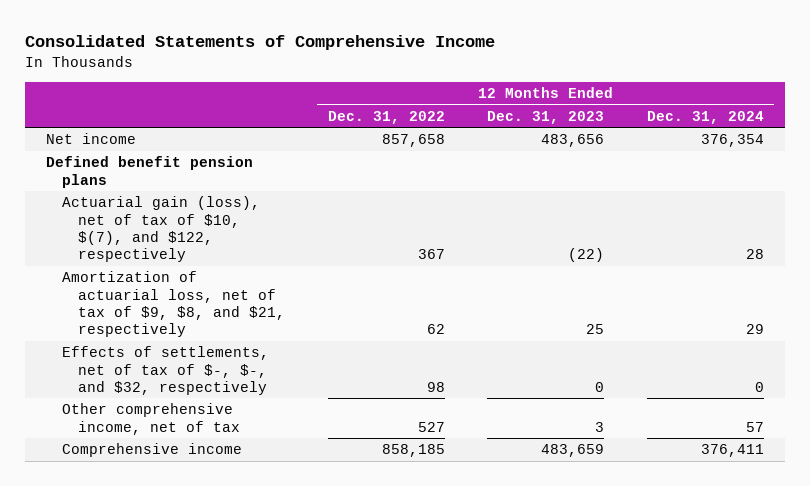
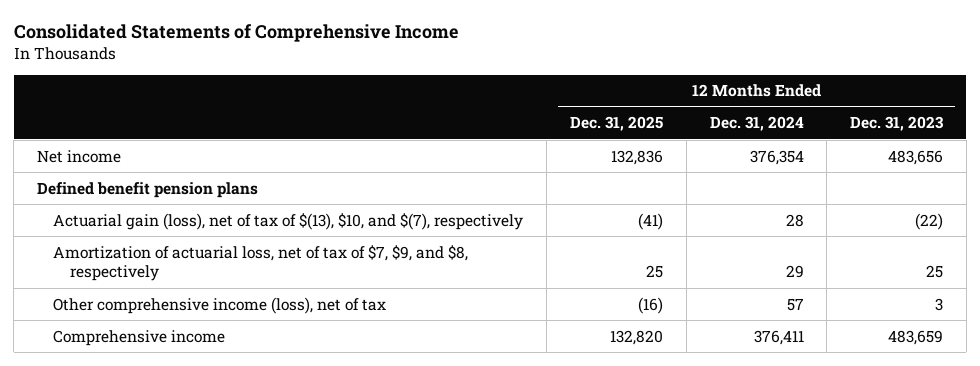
[327,110,445,124] Dec. 31, 2022 -> none
none -> [569,116,663,132] Dec. 31, 2025
[62,346,270,395] Effects of settlements, net of tax of $-, $-, and $32, respectively -> none
[62,196,261,263] Actuarial gain (loss), net of tax of $10, $(7), and $122, respectively -> [53,212,524,230] Actuarial gain (loss), net of tax of $(13), $10, and $(7), respectively
[62,271,286,338] Amortization of actuarial loss, net of tax of $9, $8, and $21, respectively -> [53,244,469,282] Amortization of actuarial loss, net of tax of $7, $9, and $8, respectively
[62,403,241,435] Other comprehensive income, net of tax -> [53,296,387,314] Other comprehensive income (loss), net of tax

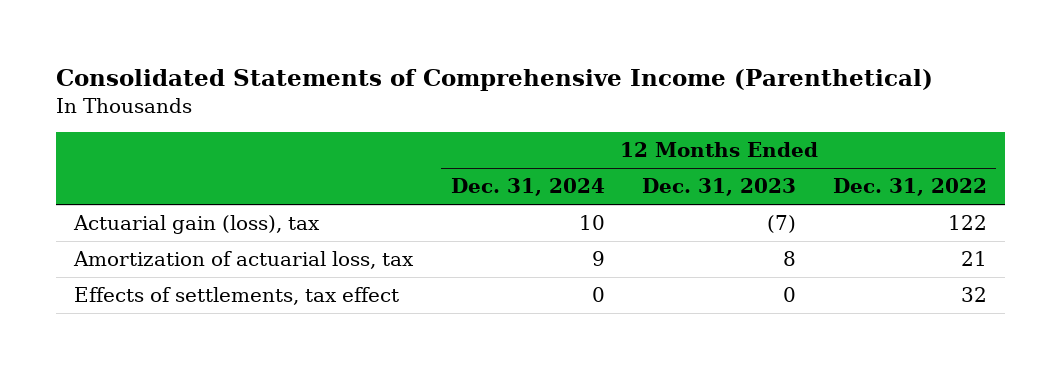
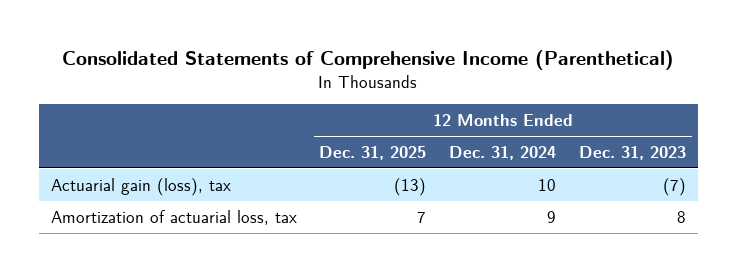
[832,178,987,197] Dec. 31, 2022 -> none
none -> [319,145,427,160] Dec. 31, 2025
[74,287,400,306] Effects of settlements, tax effect -> none

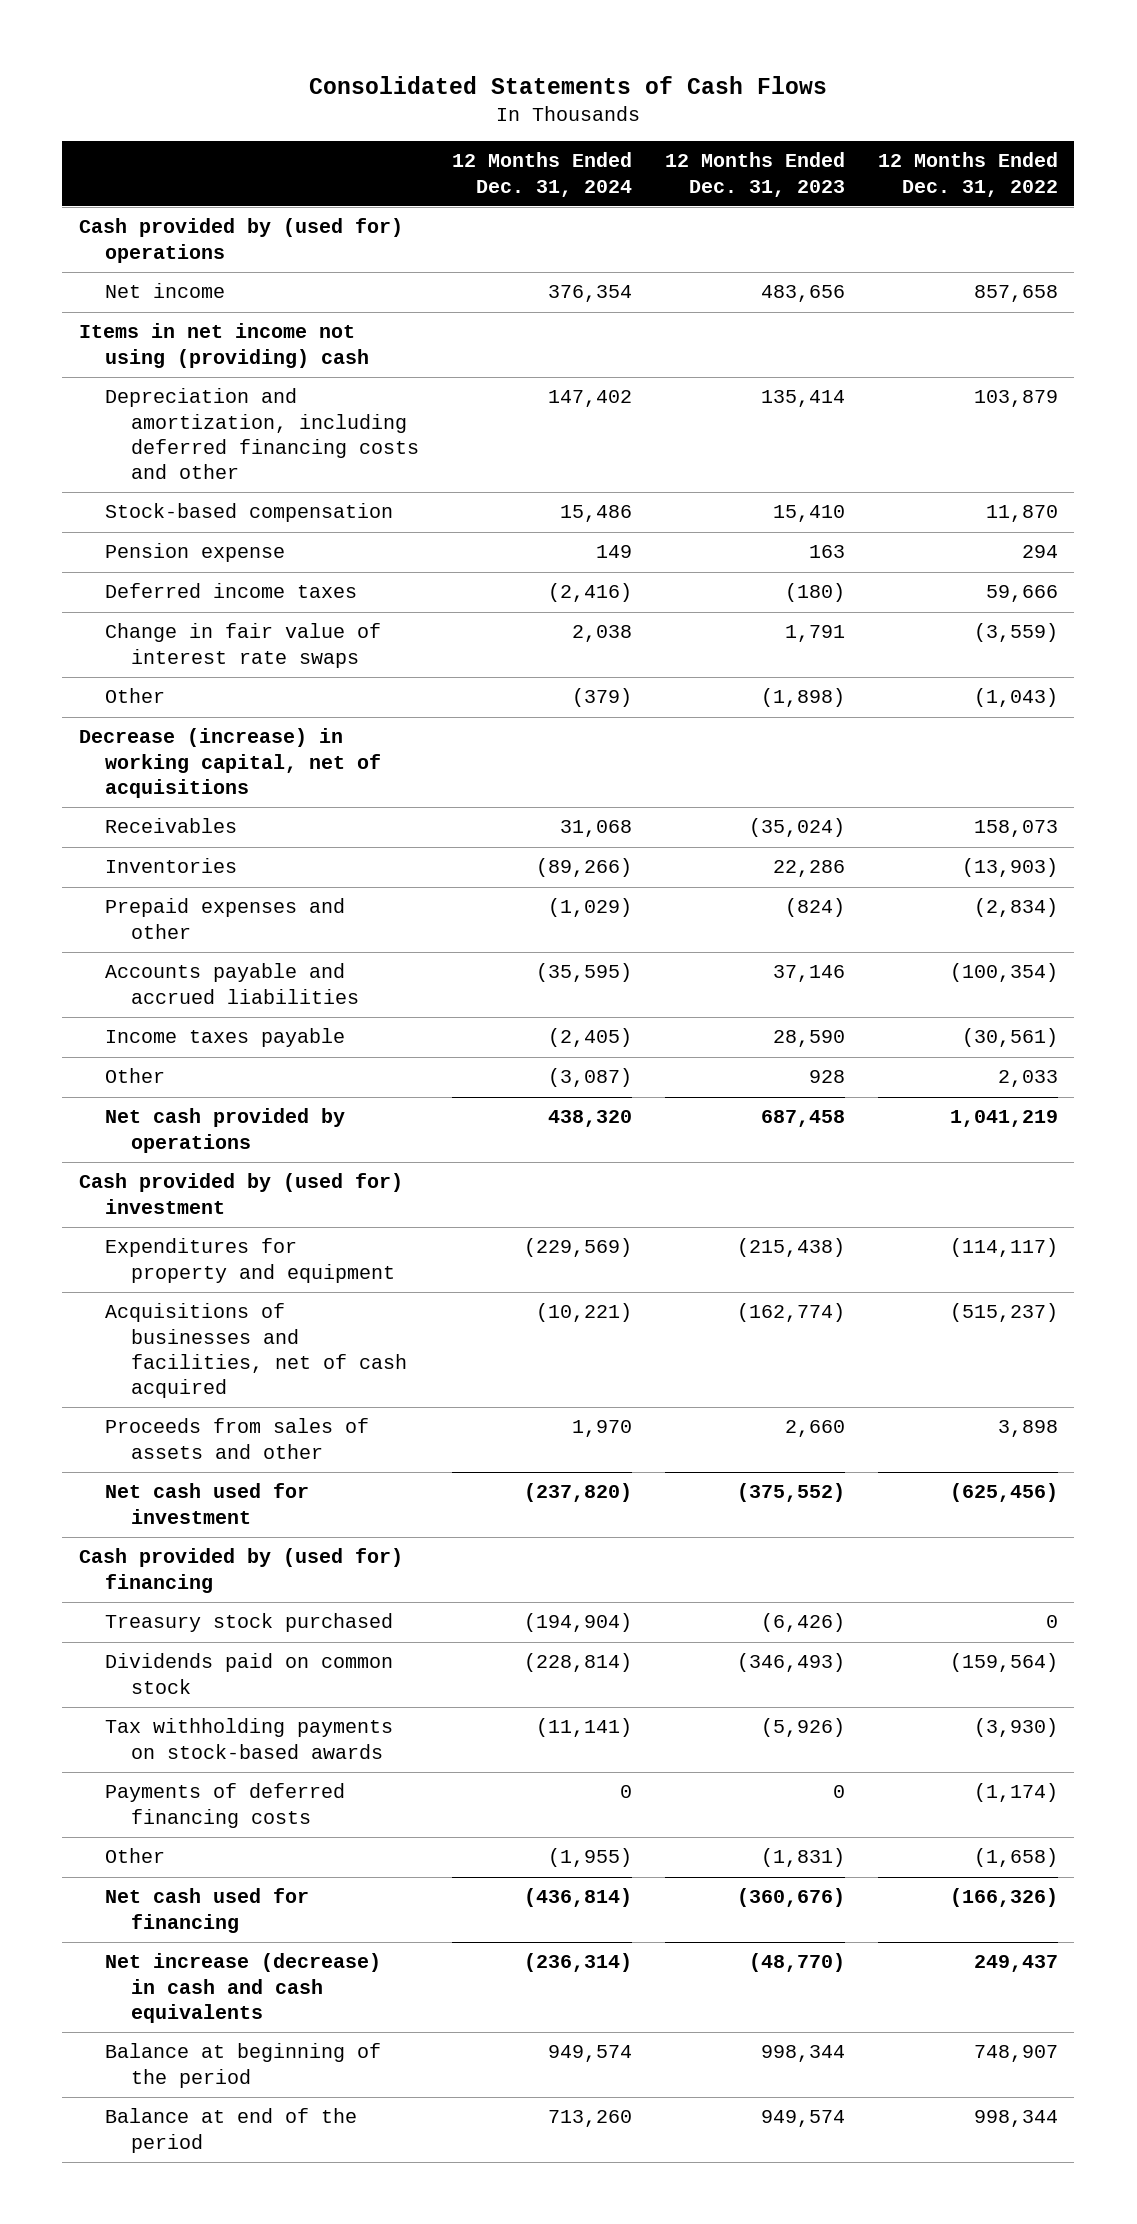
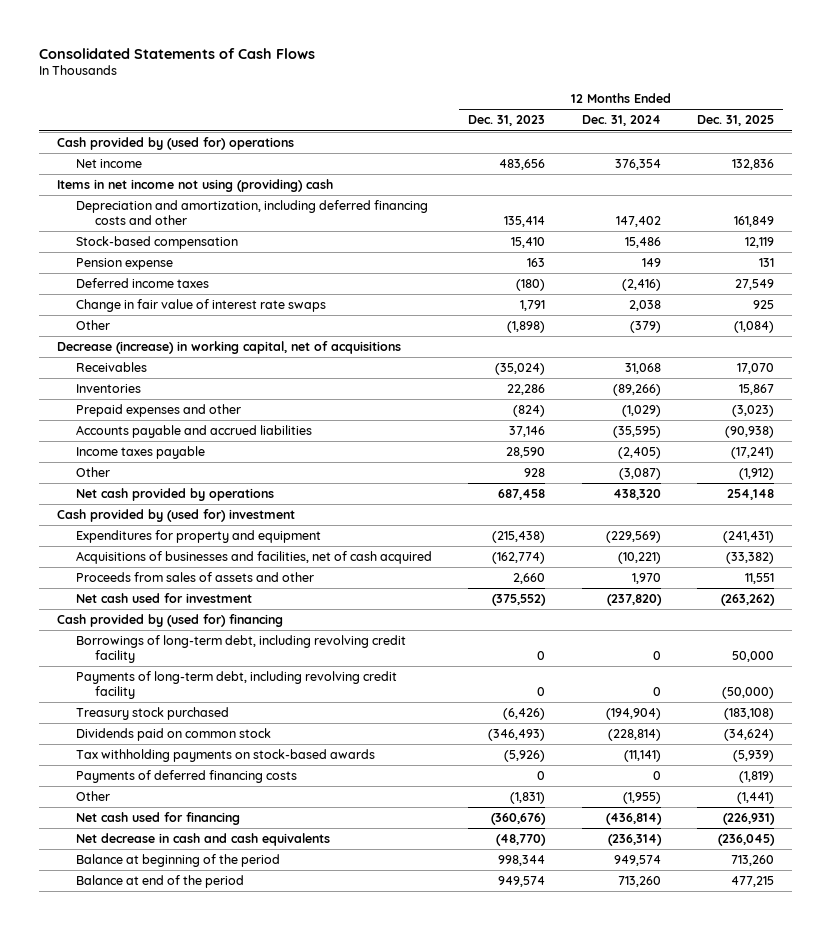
[877,152,1058,197] 12 Months Ended Dec. 31, 2022 -> none
none -> [696,115,774,127] Dec. 31, 2025
none -> [76,635,407,663] Borrowings of long-term debt, including revolving credit facility
none -> [76,671,398,699] Payments of long-term debt, including revolving credit facility
[104,1953,381,2024] Net increase (decrease) in cash and cash equivalents -> [76,833,331,847] Net decrease in cash and cash equivalents

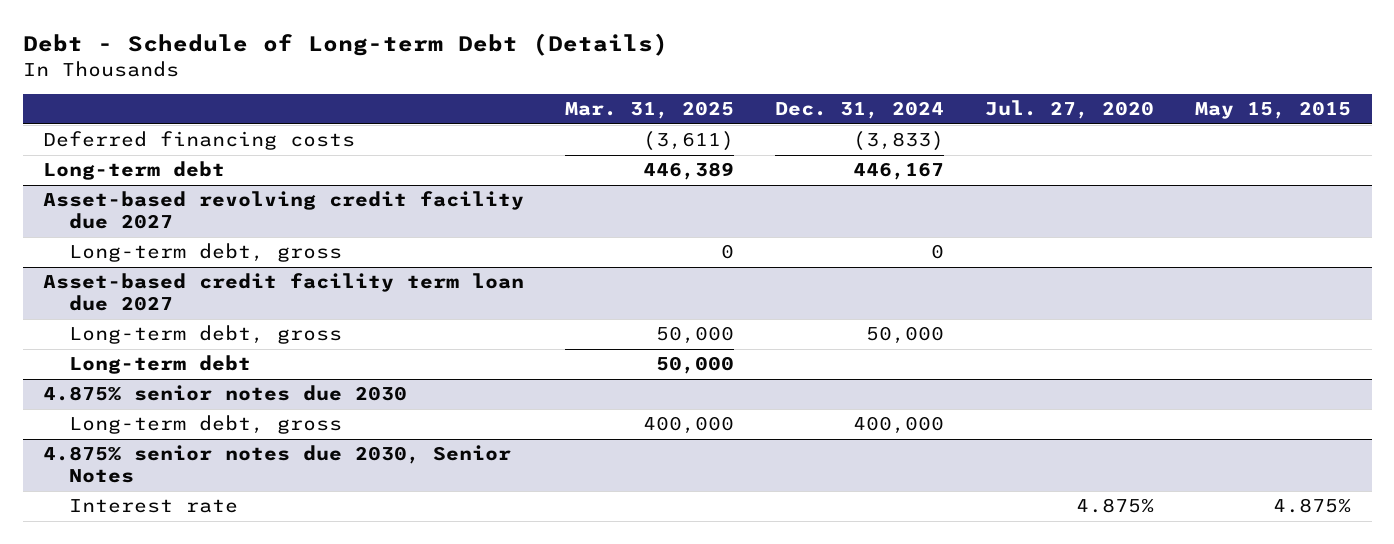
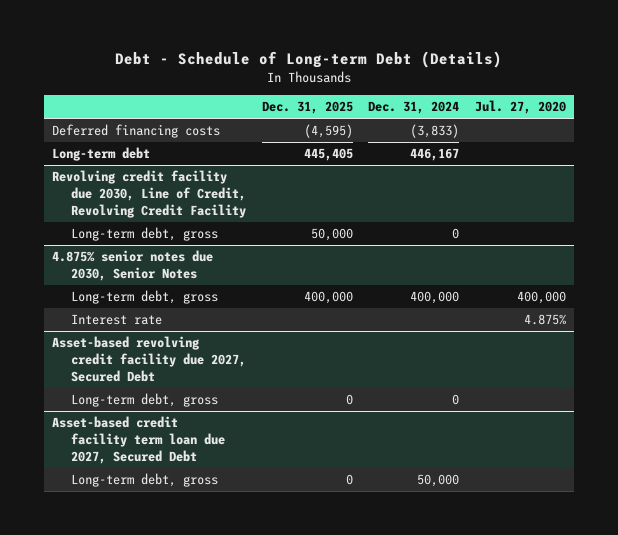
[565,101,735,120] Mar. 31, 2025 -> none
[1195,101,1352,120] May 15, 2015 -> none
none -> [261,101,353,115] Dec. 31, 2025
[43,191,525,230] Asset-based revolving credit facility due 2027 -> none
none -> [52,170,246,218] Revolving credit facility due 2030, Line of Credit, Revolving Credit Facility
[43,273,525,312] Asset-based credit facility term loan due 2027 -> none
[68,325,342,345] Long-term debt, gross -> none
[68,355,251,375] Long-term debt -> none
[43,385,408,402] 4.875% senior notes due 2030 -> none
[68,415,342,435] Long-term debt, gross -> none
none -> [70,290,218,305] Long-term debt, gross
none -> [52,336,246,382] Asset-based revolving credit facility due 2027, Secured Debt
none -> [70,393,218,408] Long-term debt, gross
none -> [52,416,225,464] Asset-based credit facility term loan due 2027, Secured Debt
none -> [70,473,218,488] Long-term debt, gross

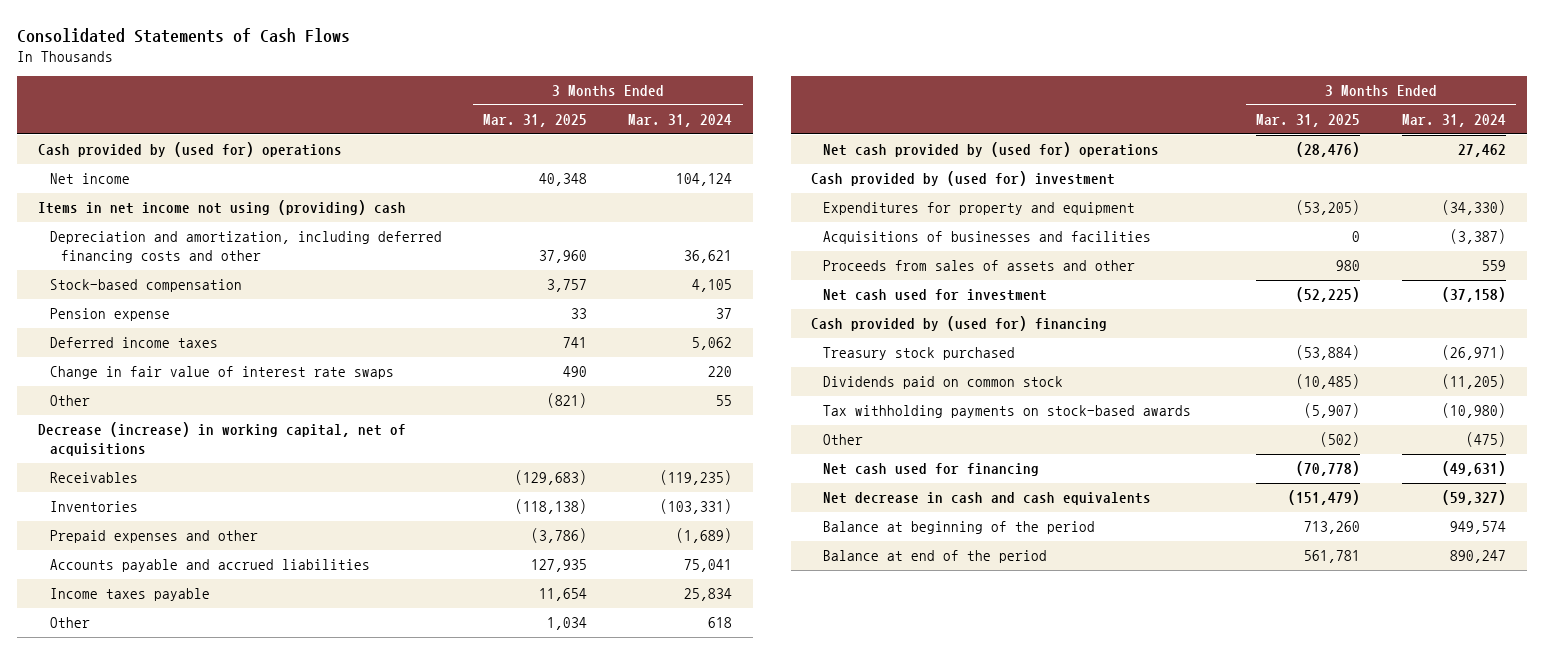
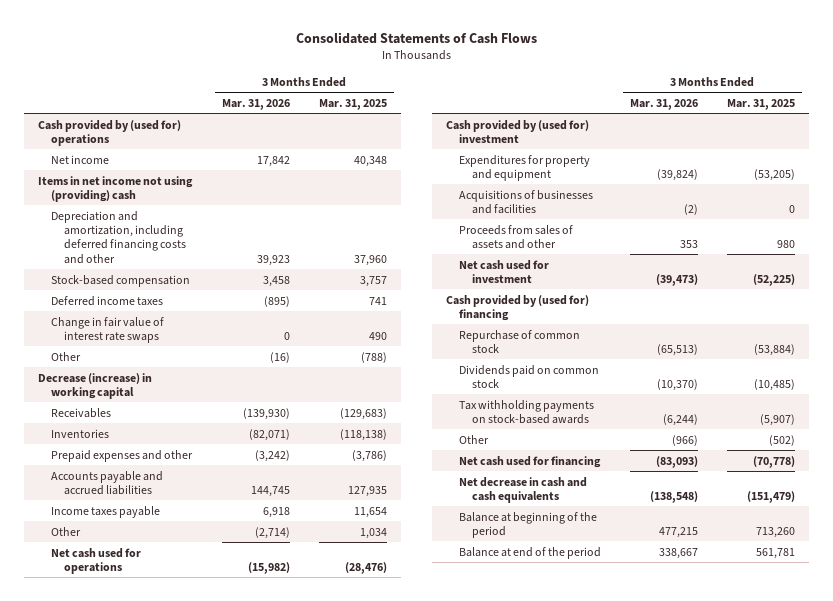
[628,114,733,128] Mar. 31, 2024 -> none
none -> [222,99,291,111] Mar. 31, 2026
[49,308,170,322] Pension expense -> none
[547,393,588,409] (821) -> [360,351,387,363] (788)
[38,422,407,456] Decrease (increase) in working capital, net of acquisitions -> [38,372,153,399] Decrease (increase) in working capital
[823,142,1160,158] Net cash provided by (used for) operations -> [51,547,142,574] Net cash used for operations
[823,347,1016,361] Treasury stock purchased -> [458,329,580,353] Repurchase of common stock

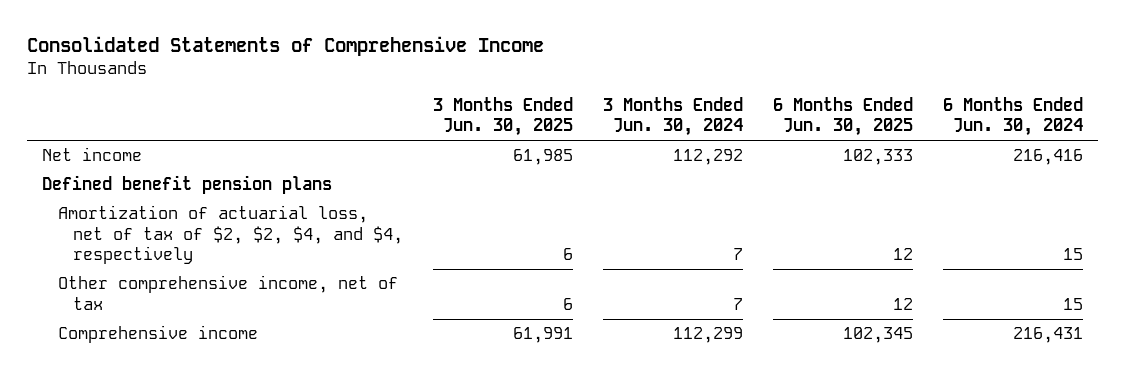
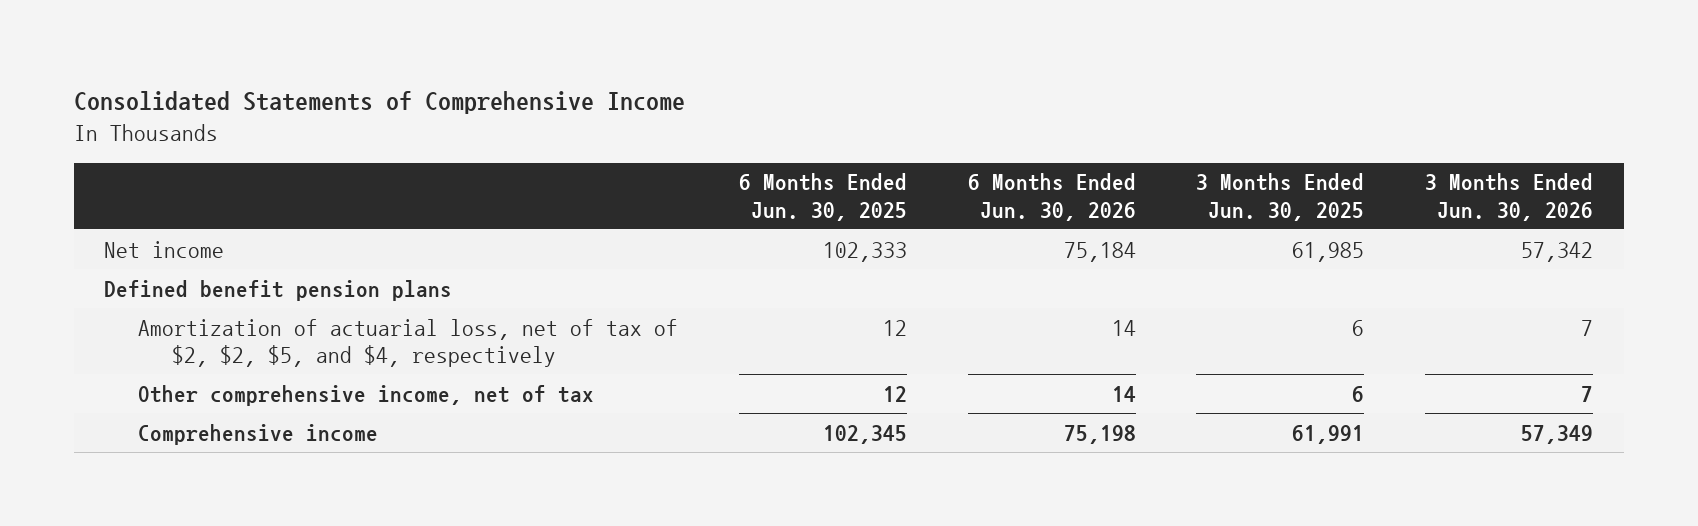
[603,97,744,137] 3 Months Ended Jun. 30, 2024 -> none
[943,97,1084,137] 6 Months Ended Jun. 30, 2024 -> none
none -> [967,173,1136,221] 6 Months Ended Jun. 30, 2026
none -> [1425,173,1594,221] 3 Months Ended Jun. 30, 2026
[57,205,404,264] Amortization of actuarial loss, net of tax of $2, $2, $4, and $4, respectively -> [138,318,679,367] Amortization of actuarial loss, net of tax of $2, $2, $5, and $4, respectively

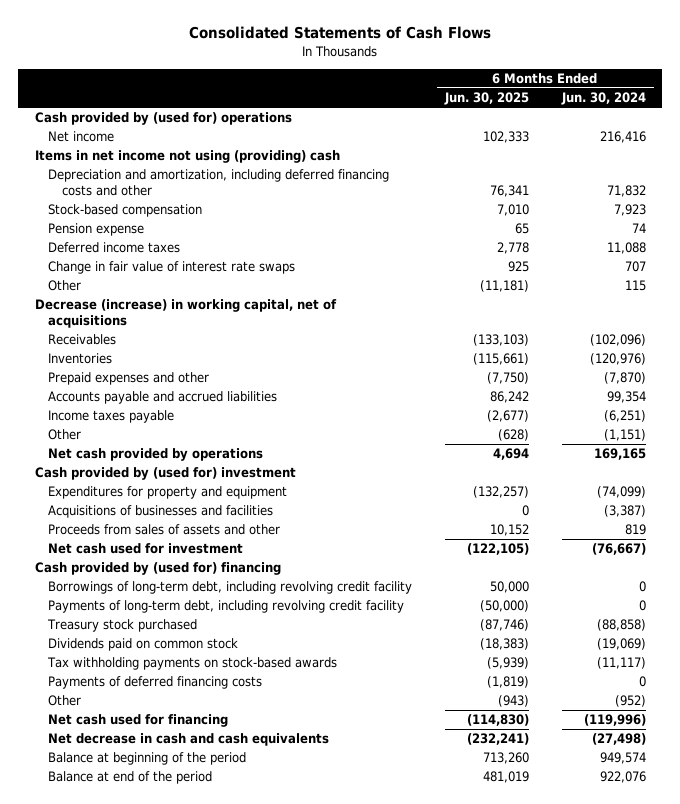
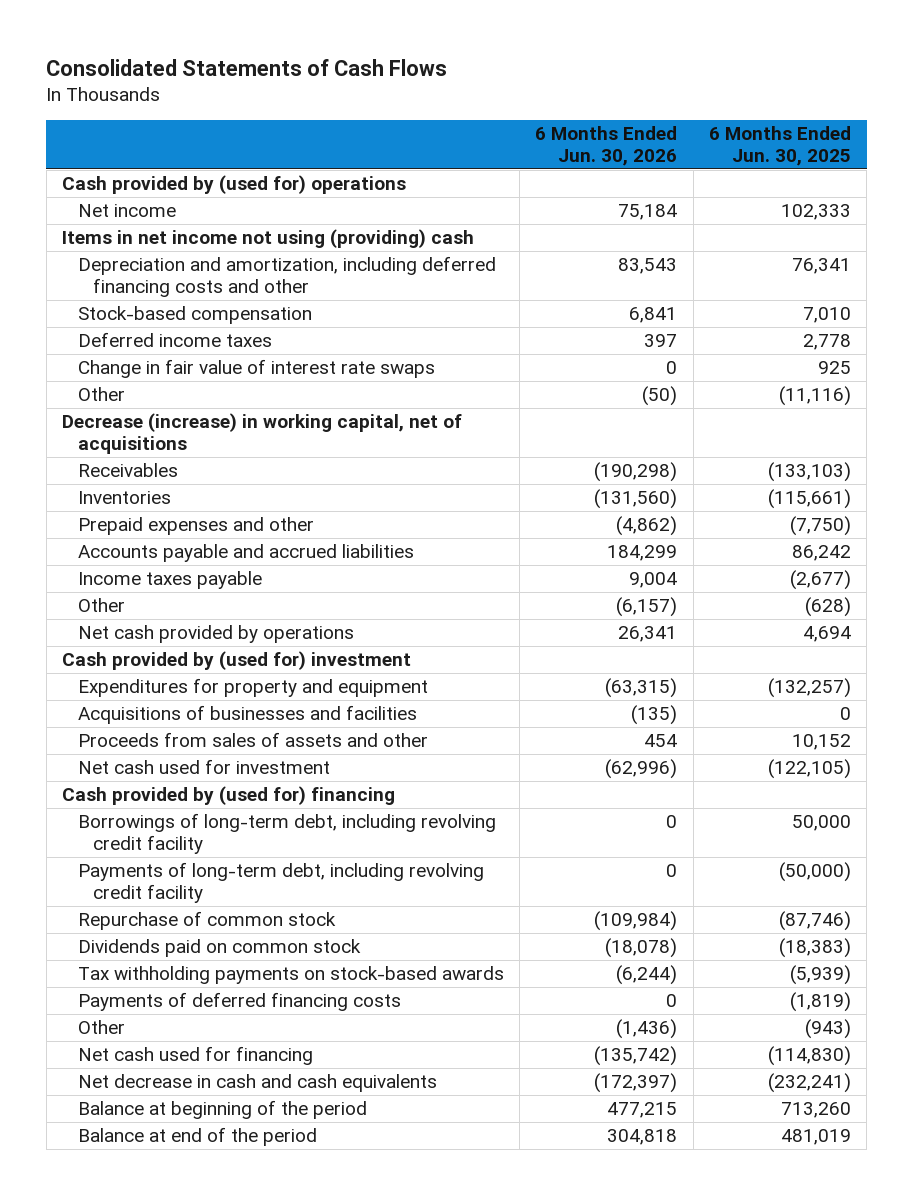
[560,92,646,106] Jun. 30, 2024 -> none
none -> [535,126,678,167] 6 Months Ended Jun. 30, 2026
[48,223,145,237] Pension expense -> none
[480,280,530,293] (11,181) -> [778,386,851,407] (11,116)
[47,619,198,633] Treasury stock purchased -> [77,911,336,931] Repurchase of common stock

